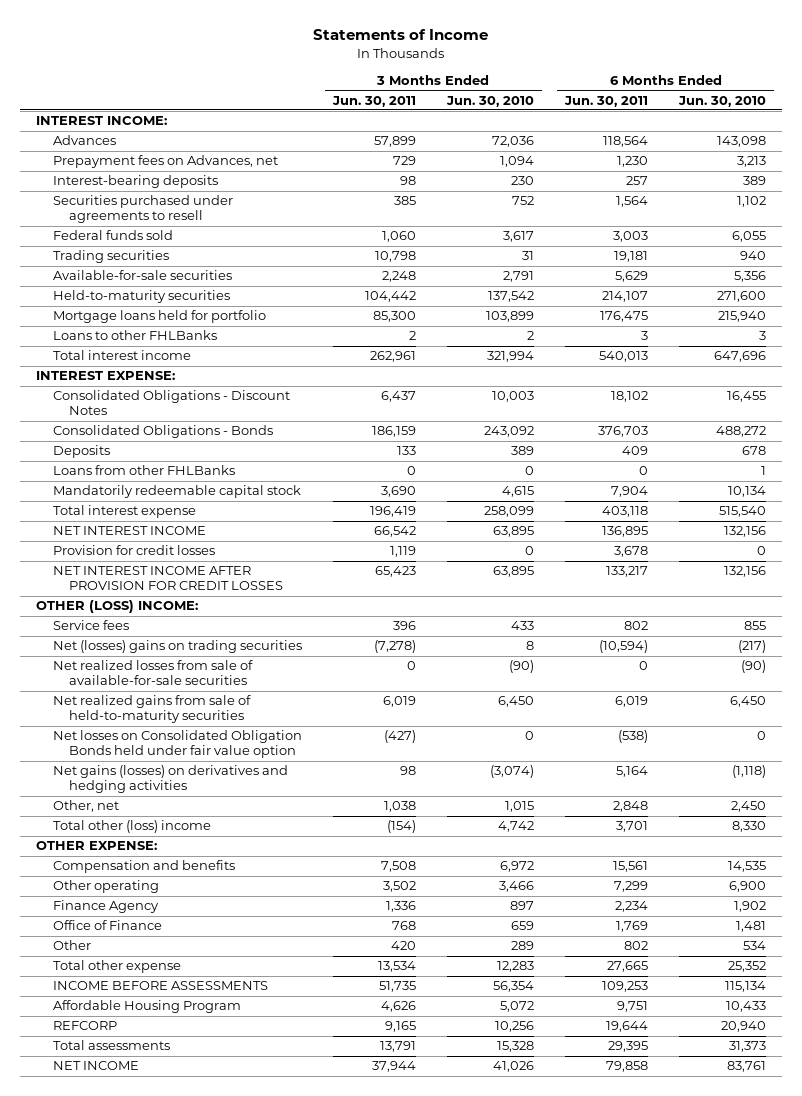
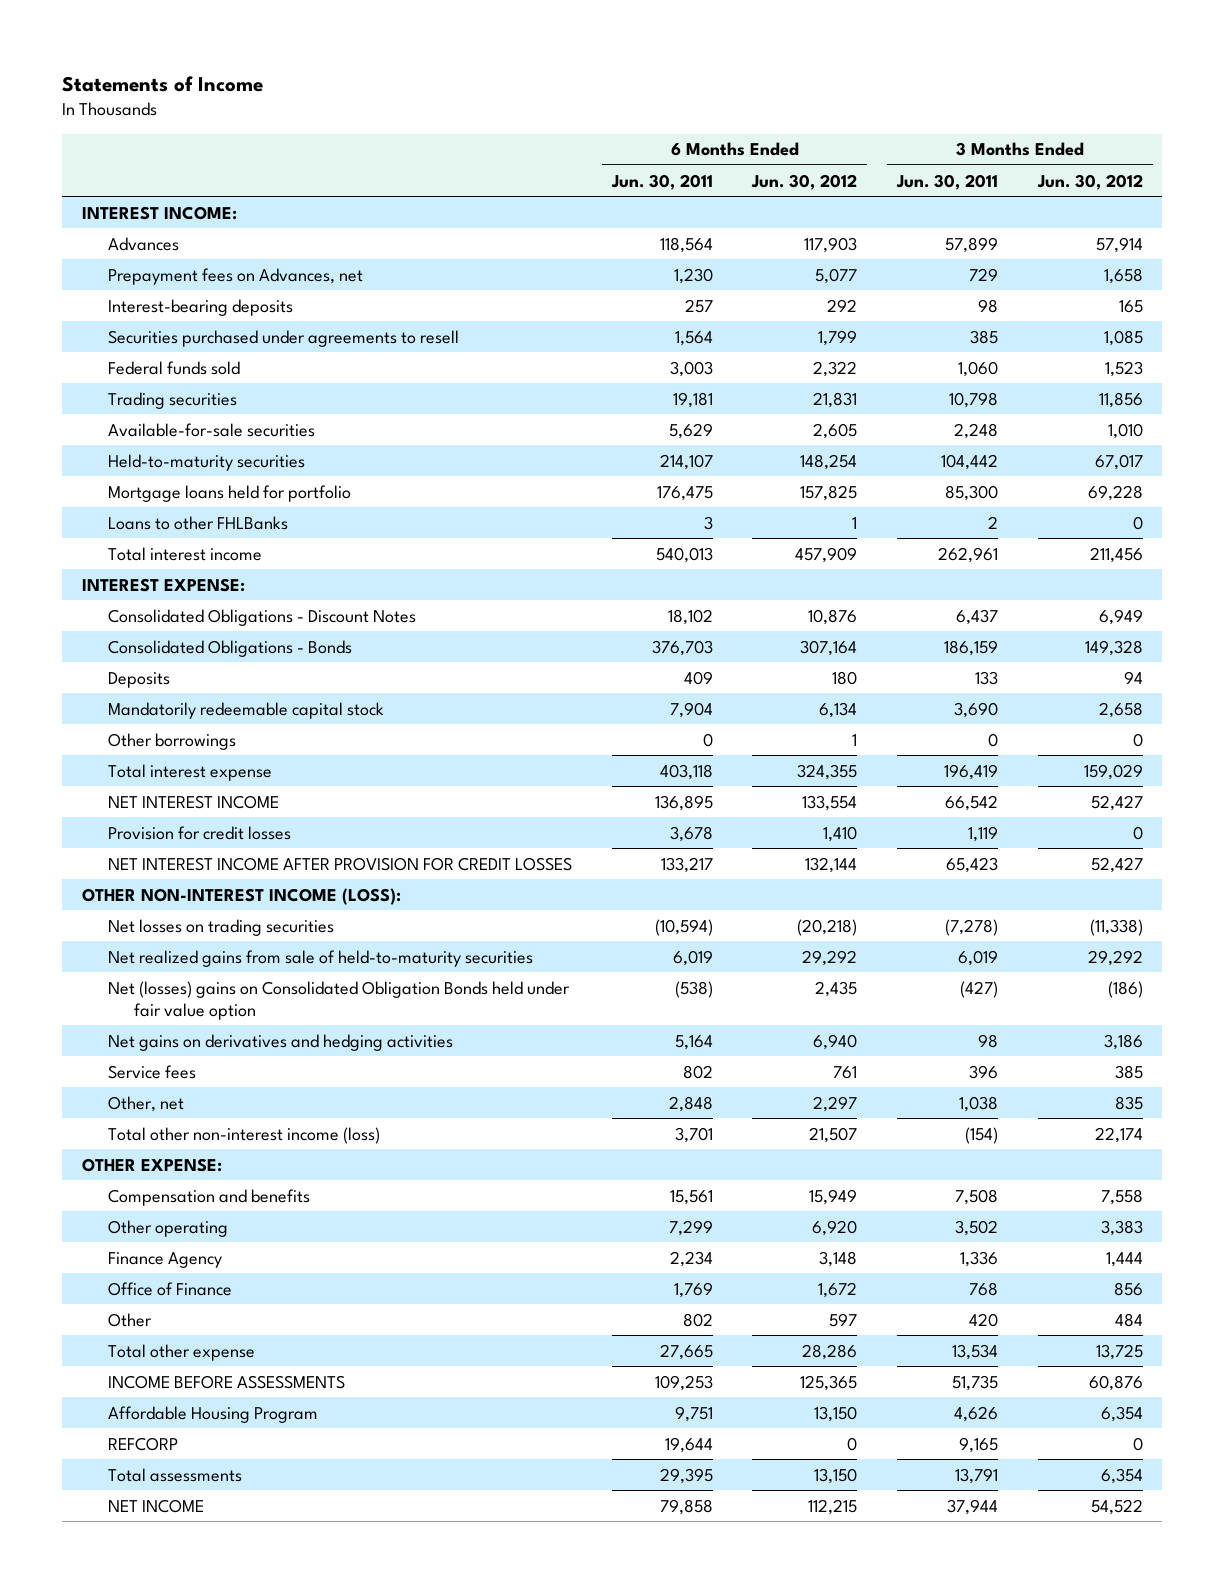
[445,95,534,107] Jun. 30, 2010 -> none
[678,95,767,107] Jun. 30, 2010 -> none
none -> [751,173,858,190] Jun. 30, 2012
none -> [1036,173,1143,190] Jun. 30, 2012
[52,465,235,476] Loans from other FHLBanks -> none
none -> [108,732,237,750] Other borrowings
[52,660,253,686] Net realized losses from sale of available-for-sale securities -> none
[35,600,198,614] OTHER (LOSS) INCOME: -> [82,887,402,905] OTHER NON-INTEREST INCOME (LOSS):
[52,640,302,654] Net (losses) gains on trading securities -> [108,918,335,936] Net losses on trading securities
[52,730,302,759] Net losses on Consolidated Obligation Bonds held under fair value option -> [108,980,571,1020] Net (losses) gains on Consolidated Obligation Bonds held under fair value option
[52,765,288,794] Net gains (losses) on derivatives and hedging activities -> [108,1033,454,1051] Net gains on derivatives and hedging activities
[52,620,129,631] Service fees -> [108,1064,197,1079] Service fees
[52,820,211,834] Total other (loss) income -> [108,1126,381,1144] Total other non-interest income (loss)

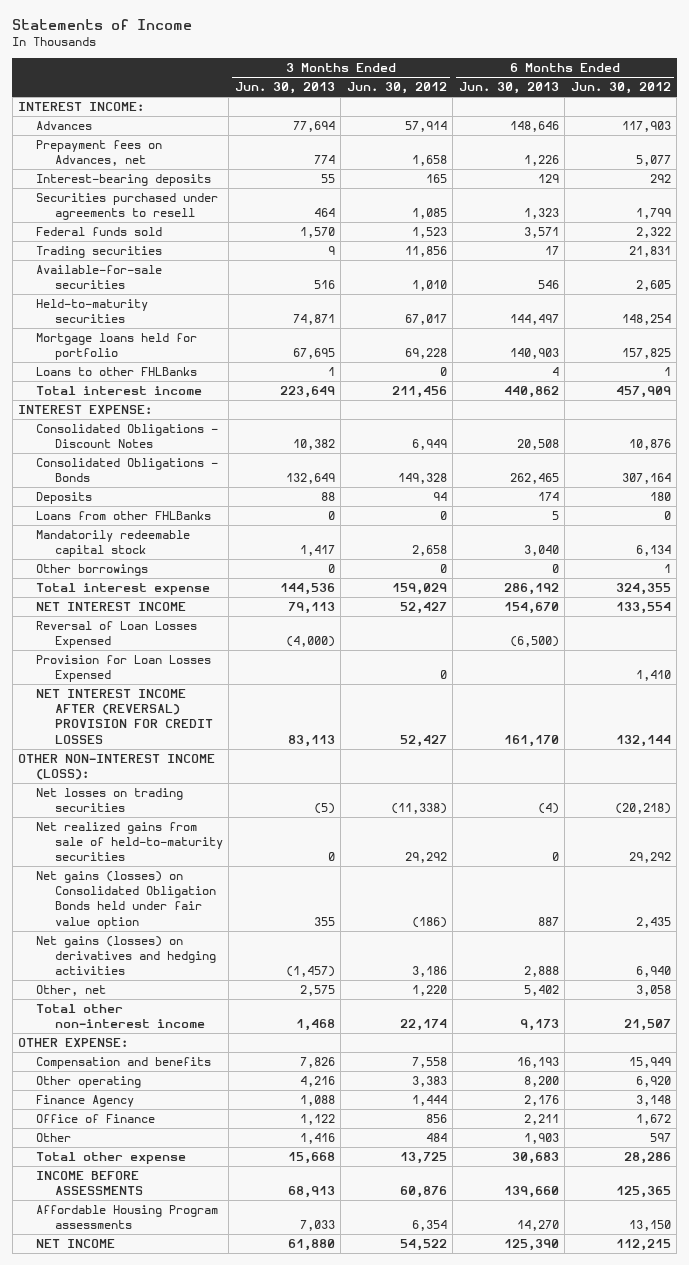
[610,173,713,190] Jun. 30, 2011 -> none
[896,173,999,190] Jun. 30, 2011 -> none
none -> [234,82,335,95] Jun. 30, 2013
none -> [458,82,559,95] Jun. 30, 2013
none -> [36,511,212,521] Loans from other FHLBanks
none -> [36,621,198,649] Reversal of Loan Losses Expensed
[108,825,292,840] Provision for credit losses -> [36,655,212,683] Provision for Loan Losses Expensed
[108,856,573,871] NET INTEREST INCOME AFTER PROVISION FOR CREDIT LOSSES -> [36,689,213,744] NET INTEREST INCOME AFTER (REVERSAL) PROVISION FOR CREDIT LOSSES
[108,1064,197,1079] Service fees -> none
[108,980,571,1020] Net (losses) gains on Consolidated Obligation Bonds held under fair value option -> [36,871,216,929] Net gains (losses) on Consolidated Obligation Bonds held under fair value option
[108,1033,454,1051] Net gains on derivatives and hedging activities -> [36,936,216,976] Net gains (losses) on derivatives and hedging activities
[813,1095,858,1112] 2,297 -> [635,985,671,997] 3,058
[1114,1095,1143,1110] 835 -> [411,985,447,997] 1,220
[108,1126,381,1144] Total other non-interest income (loss) -> [36,1004,205,1029] Total other non-interest income
[108,1436,179,1451] REFCORP -> none
[108,1467,243,1482] Total assessments -> none
[108,1405,319,1423] Affordable Housing Program -> [36,1205,219,1230] Affordable Housing Program assessments

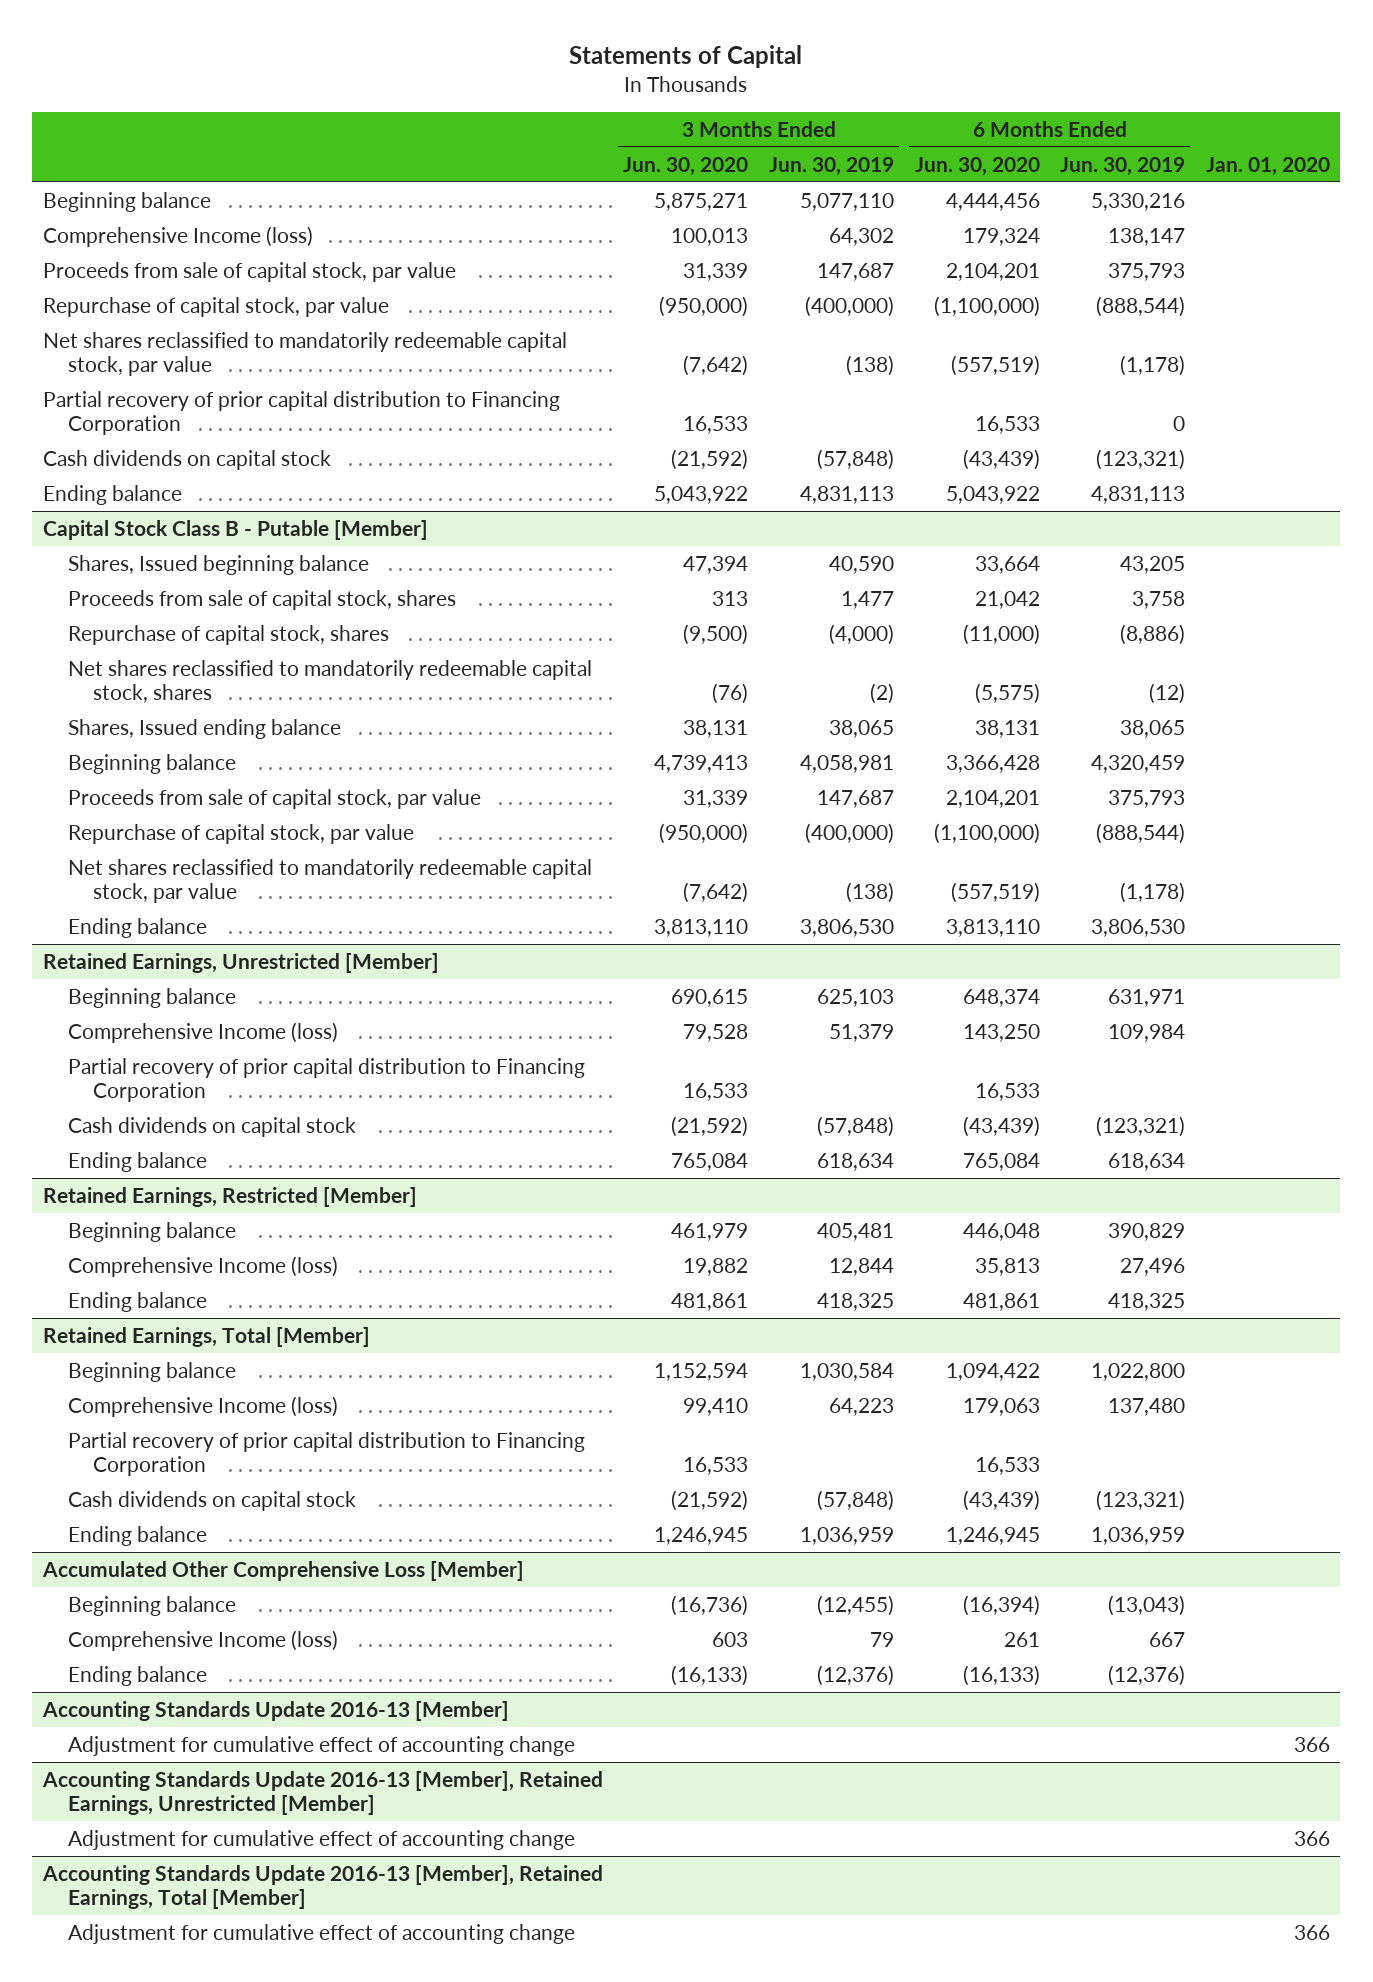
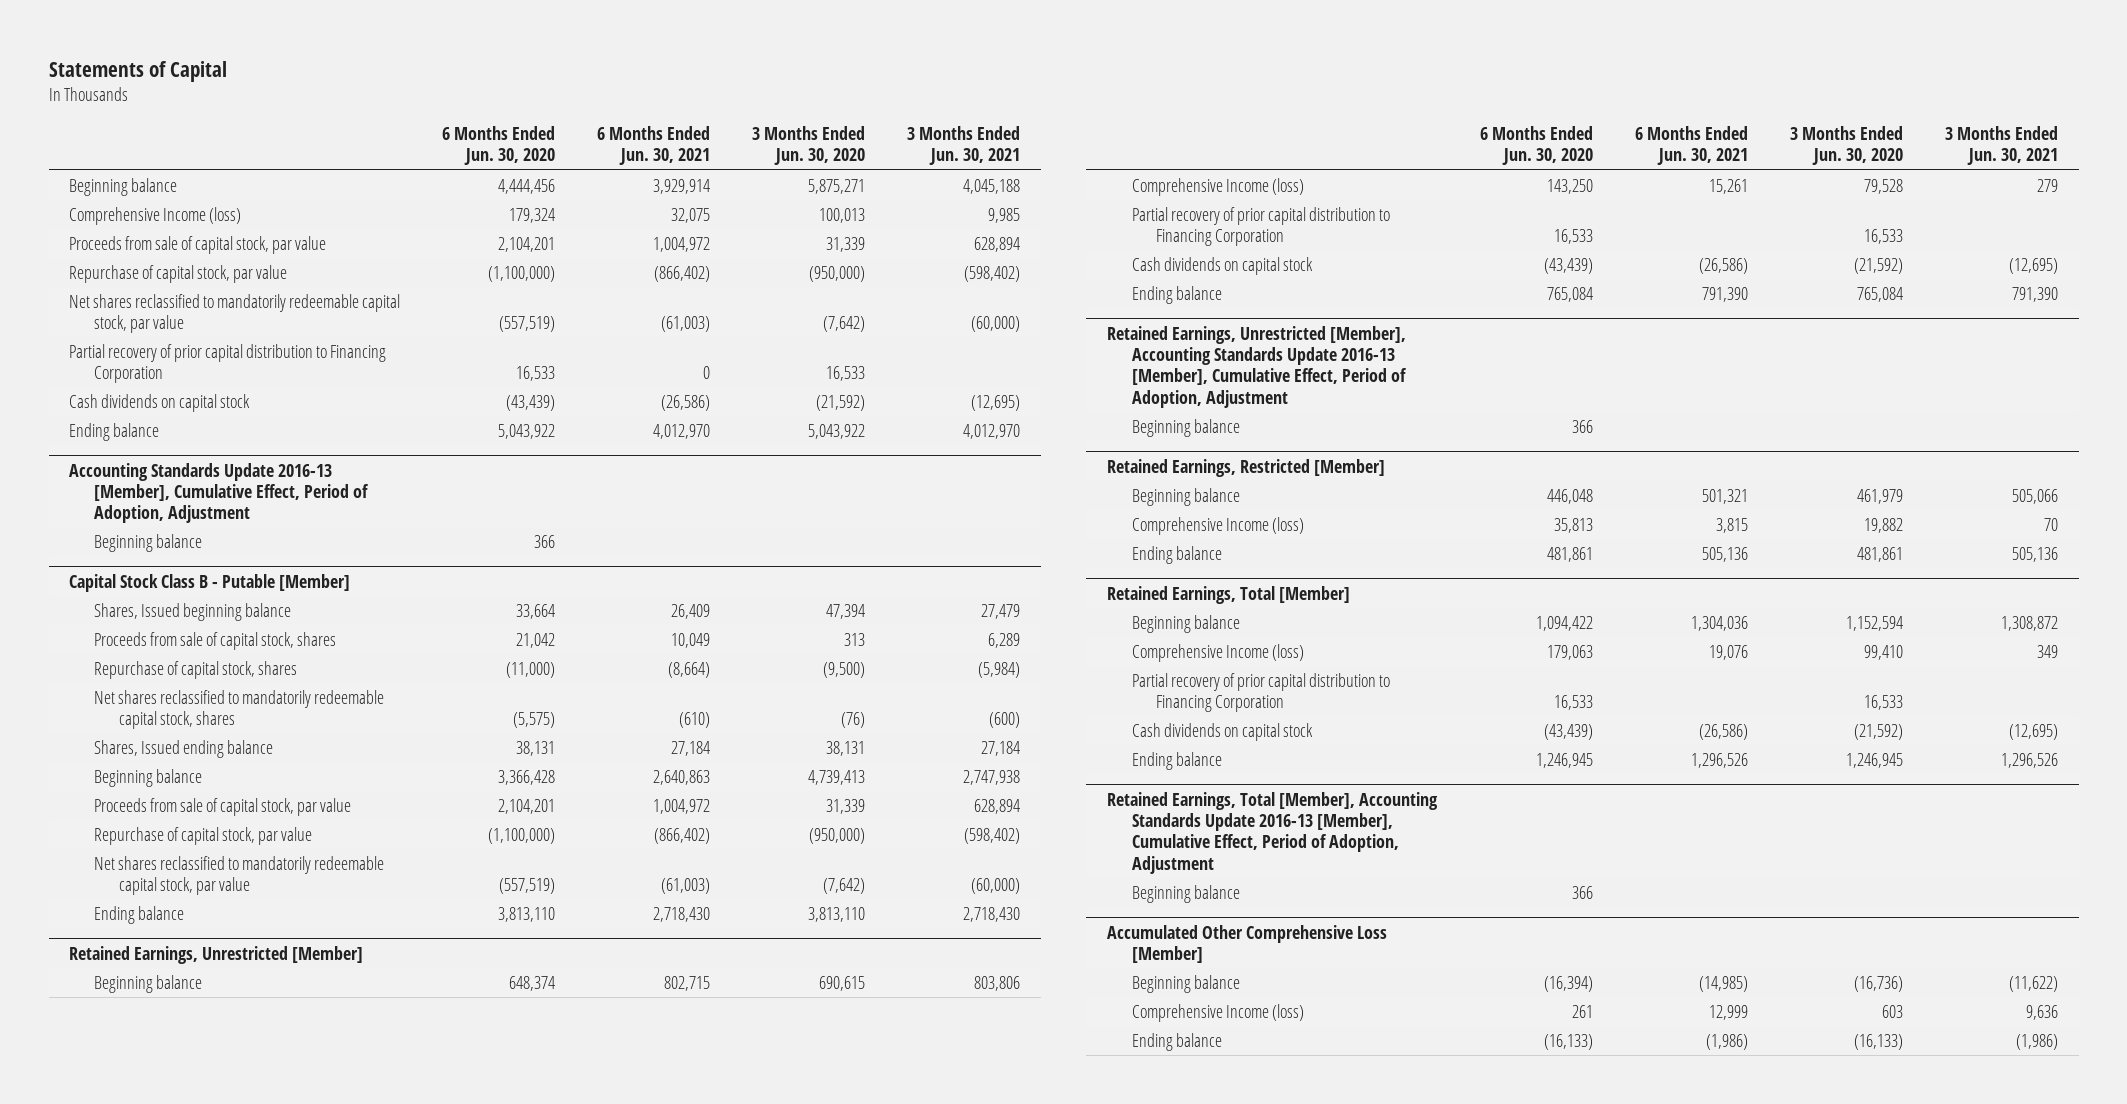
[768,156,894,176] Jun. 30, 2019 -> none
[1060,156,1186,176] Jun. 30, 2019 -> none
[1205,156,1330,176] Jan. 01, 2020 -> none
none -> [597,126,711,166] 6 Months Ended Jun. 30, 2021
none -> [906,126,1020,166] 3 Months Ended Jun. 30, 2021
none -> [69,462,370,524] Accounting Standards Update 2016-13 [Member], Cumulative Effect, Period of Adoption, Adjustment
none -> [94,533,203,552] Beginning balance
none -> [1107,325,1407,408] Retained Earnings, Unrestricted [Member], Accounting Standards Update 2016-13 [Member], Cumulative Effect, Period of Adoption, Adjustment
none -> [1131,418,1240,437] Beginning balance
none -> [1107,791,1439,874] Retained Earnings, Total [Member], Accounting Standards Update 2016-13 [Member], Cumulative Effect, Period of Adoption, Adjustment
none -> [1131,884,1240,903] Beginning balance
[41,1700,509,1721] Accounting Standards Update 2016-13 [Member] -> none
[67,1735,575,1756] Adjustment for cumulative effect of accounting change -> none
[41,1770,603,1816] Accounting Standards Update 2016-13 [Member], Retained Earnings, Unrestricted [Member] -> none
[67,1829,575,1850] Adjustment for cumulative effect of accounting change -> none
[41,1864,603,1910] Accounting Standards Update 2016-13 [Member], Retained Earnings, Total [Member] -> none
[67,1923,575,1944] Adjustment for cumulative effect of accounting change -> none

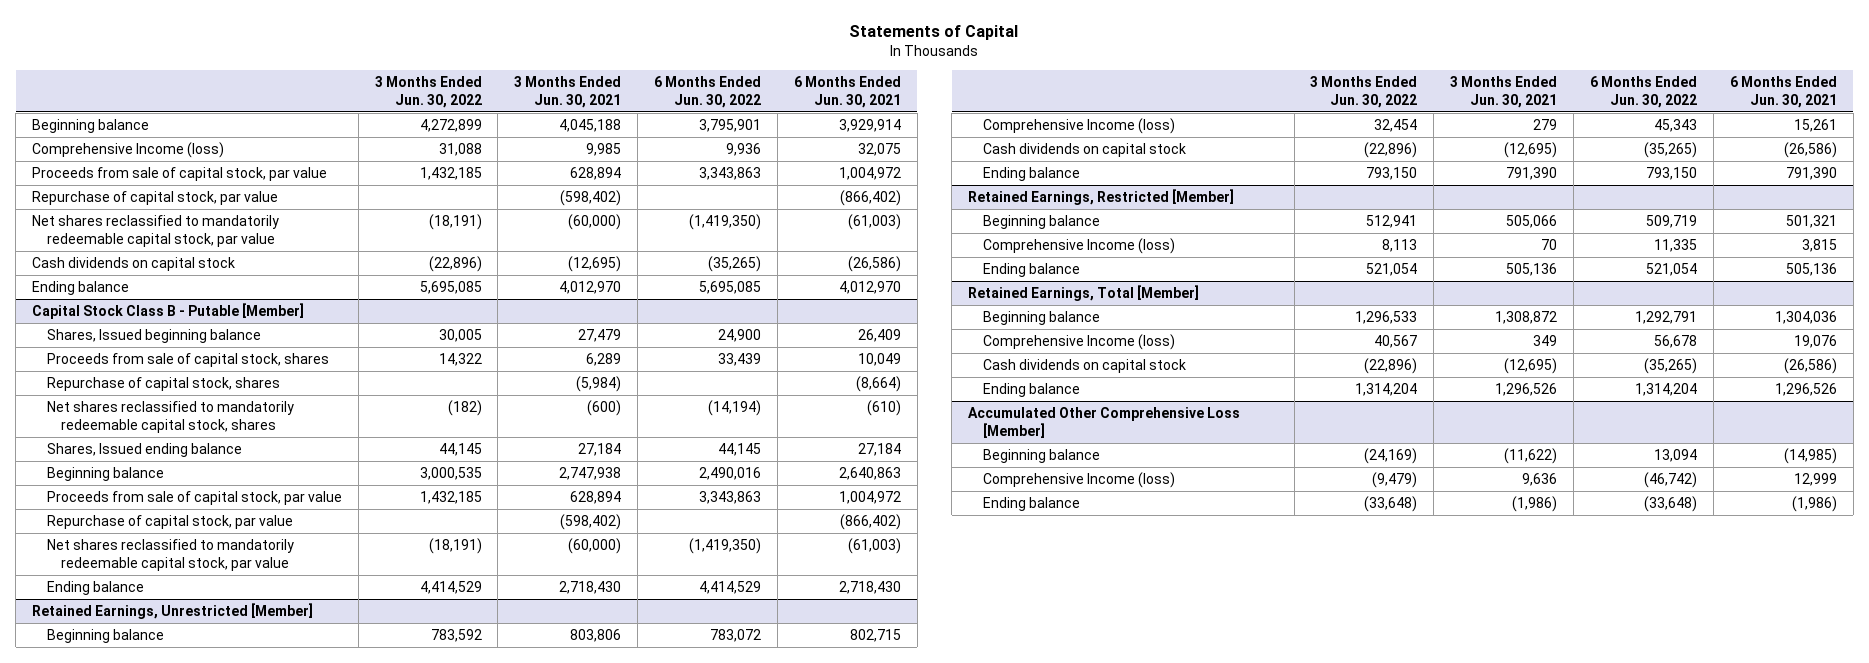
[442,126,556,166] 6 Months Ended Jun. 30, 2020 -> none
[752,126,866,166] 3 Months Ended Jun. 30, 2020 -> none
none -> [374,76,482,108] 3 Months Ended Jun. 30, 2022
none -> [654,76,762,108] 6 Months Ended Jun. 30, 2022
[69,343,387,384] Partial recovery of prior capital distribution to Financing Corporation -> none
[69,462,370,524] Accounting Standards Update 2016-13 [Member], Cumulative Effect, Period of Adoption, Adjustment -> none
[94,533,203,552] Beginning balance -> none
[1131,206,1390,247] Partial recovery of prior capital distribution to Financing Corporation -> none
[1107,325,1407,408] Retained Earnings, Unrestricted [Member], Accounting Standards Update 2016-13 [Member], Cumulative Effect, Period of Adoption, Adjustment -> none
[1131,418,1240,437] Beginning balance -> none
[1131,672,1390,713] Partial recovery of prior capital distribution to Financing Corporation -> none
[1107,791,1439,874] Retained Earnings, Total [Member], Accounting Standards Update 2016-13 [Member], Cumulative Effect, Period of Adoption, Adjustment -> none
[1131,884,1240,903] Beginning balance -> none

